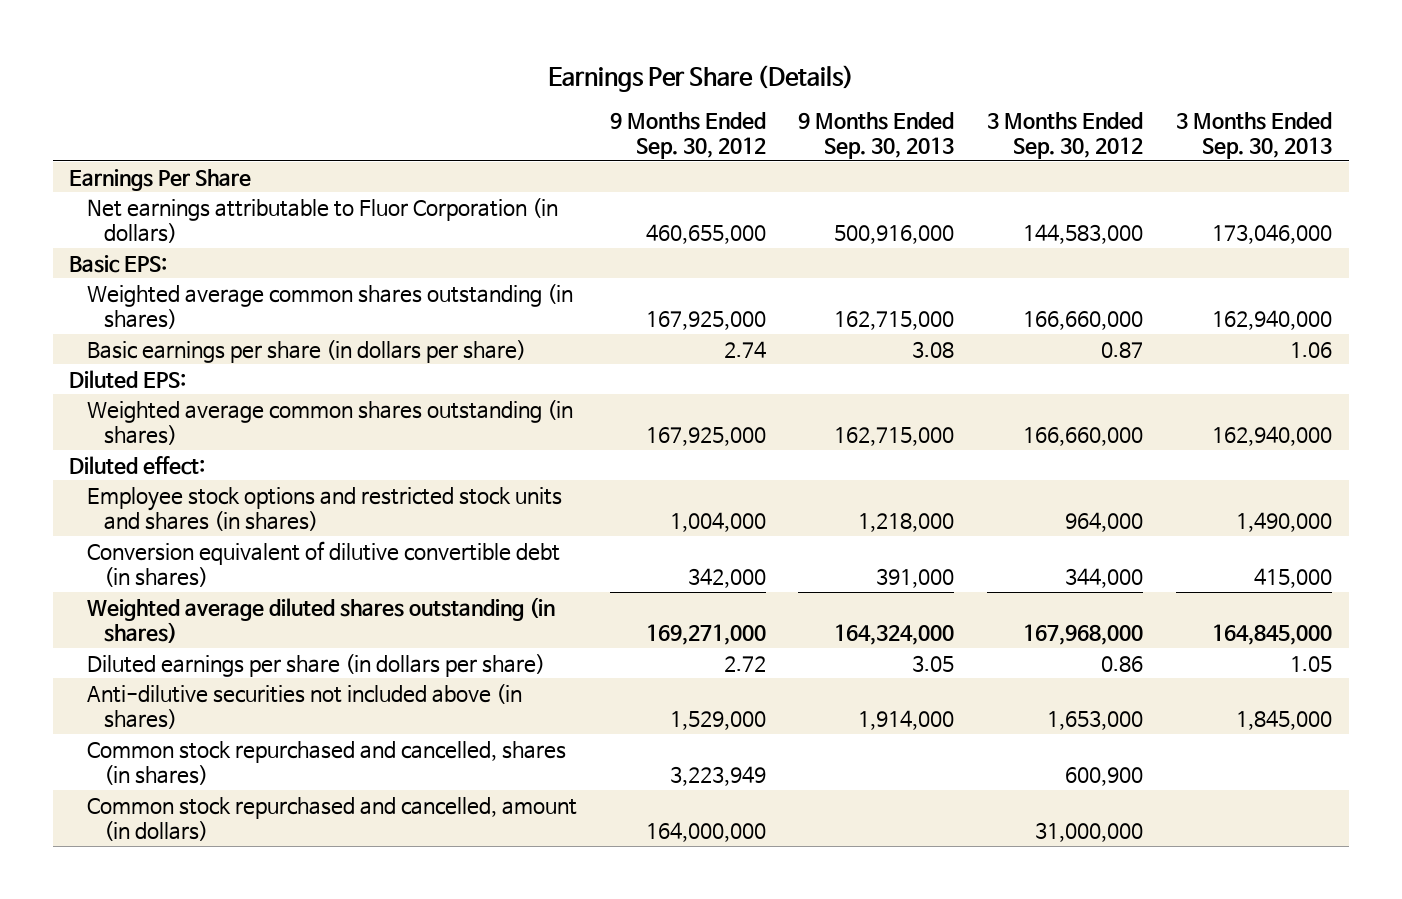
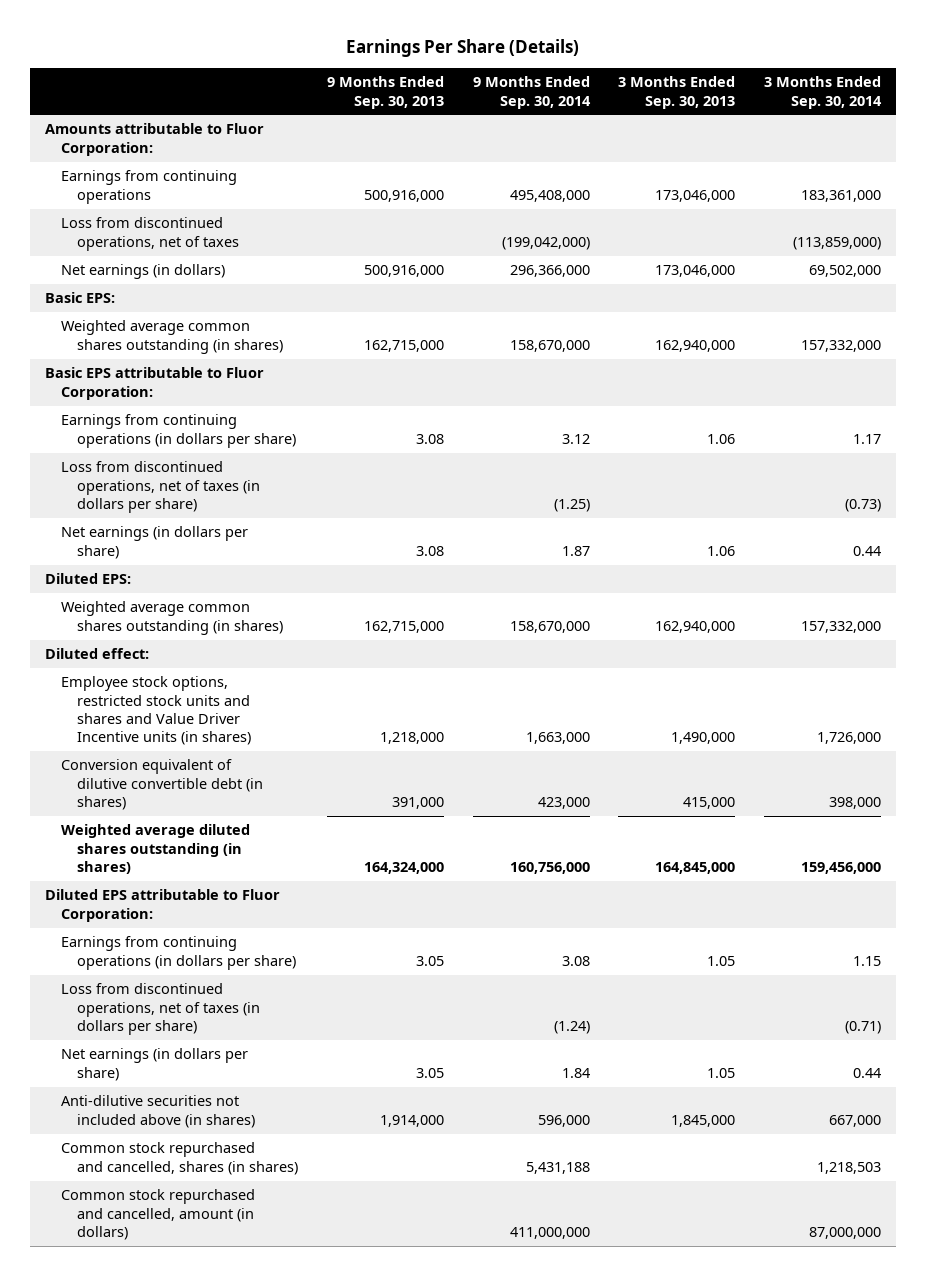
[609,111,766,160] 9 Months Ended Sep. 30, 2012 -> none
[987,111,1144,160] 3 Months Ended Sep. 30, 2012 -> none
none -> [472,76,591,109] 9 Months Ended Sep. 30, 2014
none -> [764,76,883,109] 3 Months Ended Sep. 30, 2014
[69,168,252,191] Earnings Per Share -> none
none -> [44,123,264,156] Amounts attributable to Fluor Corporation:
none -> [60,170,237,204] Earnings from continuing operations
none -> [60,217,239,251] Loss from discontinued operations, net of taxes
[86,197,558,243] Net earnings attributable to Fluor Corporation (in dollars) -> [60,264,225,280] Net earnings (in dollars)
none -> [44,367,264,400] Basic EPS attributable to Fluor Corporation:
none -> [60,414,296,448] Earnings from continuing operations (in dollars per share)
none -> [60,461,260,514] Loss from discontinued operations, net of taxes (in dollars per share)
[86,339,526,363] Basic earnings per share (in dollars per share) -> [60,526,248,559] Net earnings (in dollars per share)
[86,486,562,531] Employee stock options and restricted stock units and shares (in shares) -> [60,676,251,746] Employee stock options, restricted stock units and shares and Value Driver Incentive units (in shares)
none -> [44,889,280,922] Diluted EPS attributable to Fluor Corporation:
none -> [60,936,296,970] Earnings from continuing operations (in dollars per share)
none -> [60,983,260,1036] Loss from discontinued operations, net of taxes (in dollars per share)
[86,653,545,677] Diluted earnings per share (in dollars per share) -> [60,1048,248,1081] Net earnings (in dollars per share)

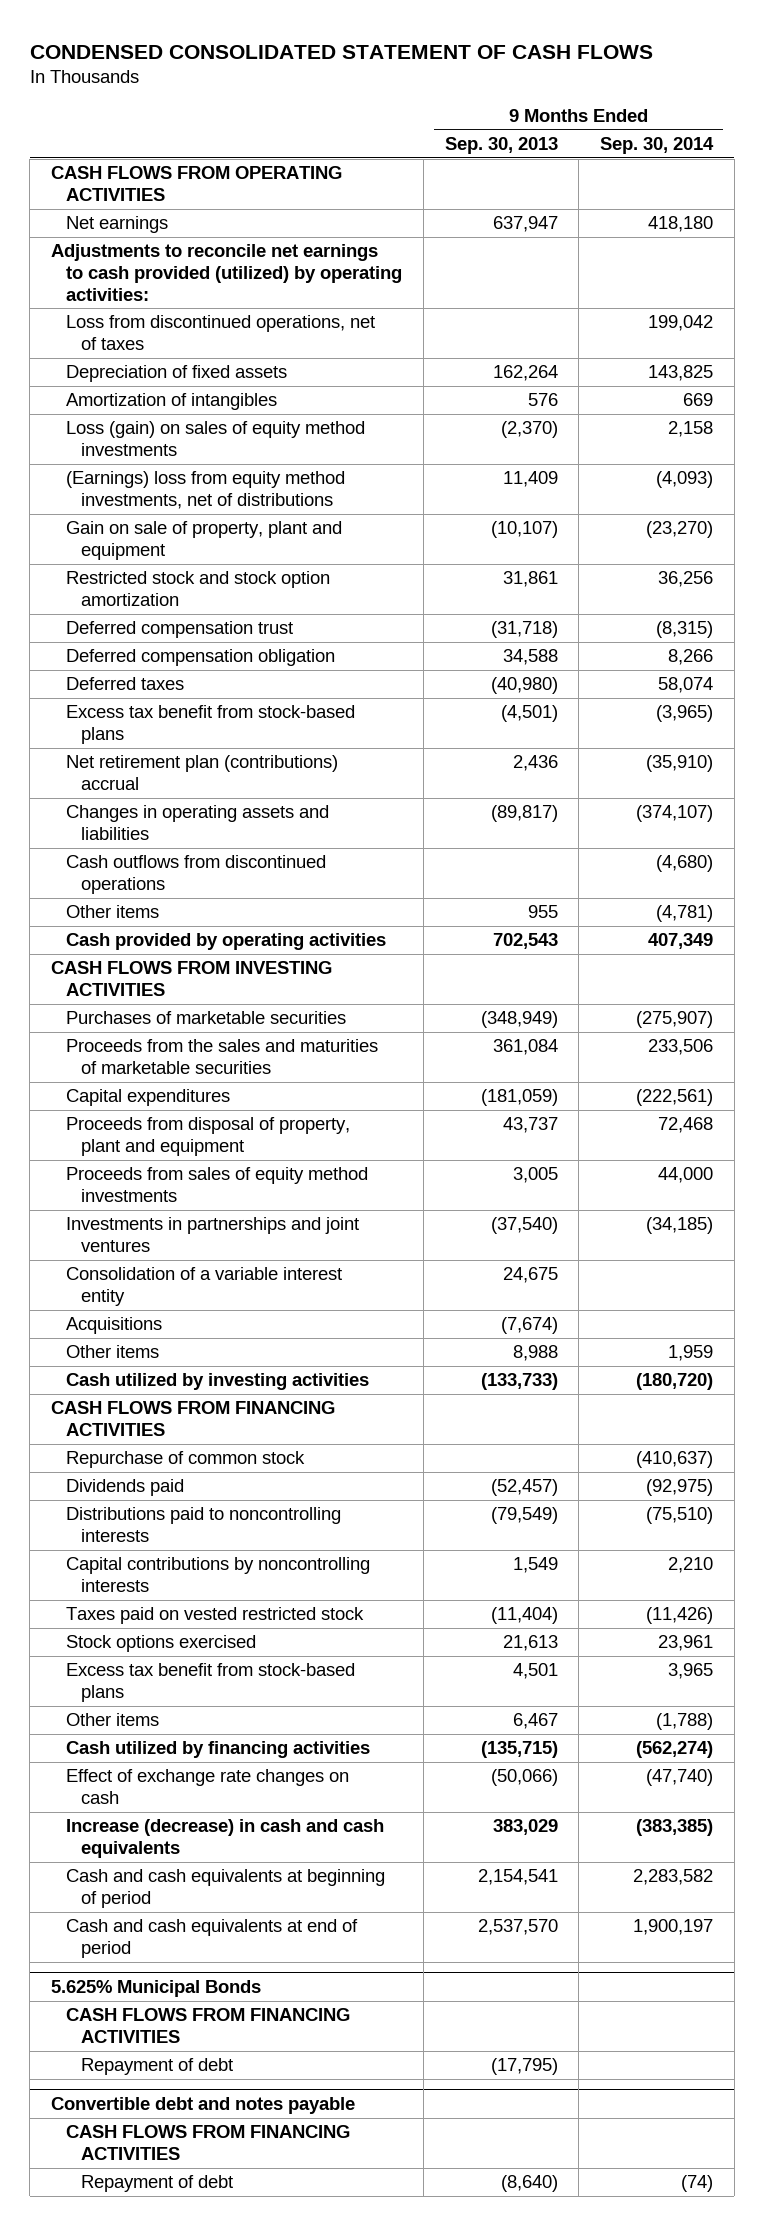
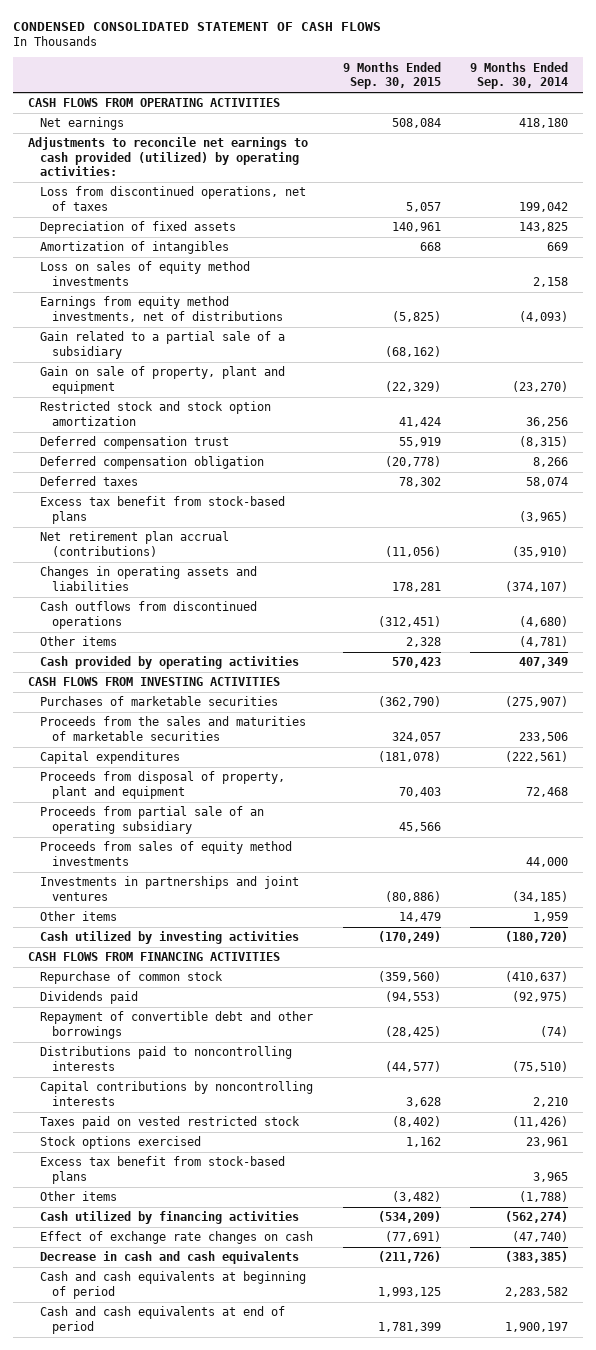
[444,137,558,155] Sep. 30, 2013 -> none
none -> [342,61,441,89] 9 Months Ended Sep. 30, 2015
[66,421,366,457] Loss (gain) on sales of equity method investments -> [39,261,250,286] Loss on sales of equity method investments
[66,471,346,510] (Earnings) loss from equity method investments, net of distributions -> [39,296,284,322] Earnings from equity method investments, net of distributions
none -> [39,331,285,359] Gain related to a partial sale of a subsidiary
[66,755,339,791] Net retirement plan (contributions) accrual -> [39,531,229,557] Net retirement plan accrual (contributions)
none -> [39,806,264,834] Proceeds from partial sale of an operating subsidiary
[66,1267,343,1307] Consolidation of a variable interest entity -> none
[66,1317,163,1335] Acquisitions -> none
none -> [39,1011,313,1039] Repayment of convertible debt and other borrowings
[66,1819,385,1859] Increase (decrease) in cash and cash equivalents -> [39,1251,299,1265] Decrease in cash and cash equivalents
[51,1980,262,1998] 5.625% Municipal Bonds -> none
[66,2008,351,2044] CASH FLOWS FROM FINANCING ACTIVITIES -> none
[81,2058,234,2076] Repayment of debt -> none
[51,2097,356,2115] Convertible debt and notes payable -> none
[66,2125,351,2161] CASH FLOWS FROM FINANCING ACTIVITIES -> none
[81,2175,234,2193] Repayment of debt -> none

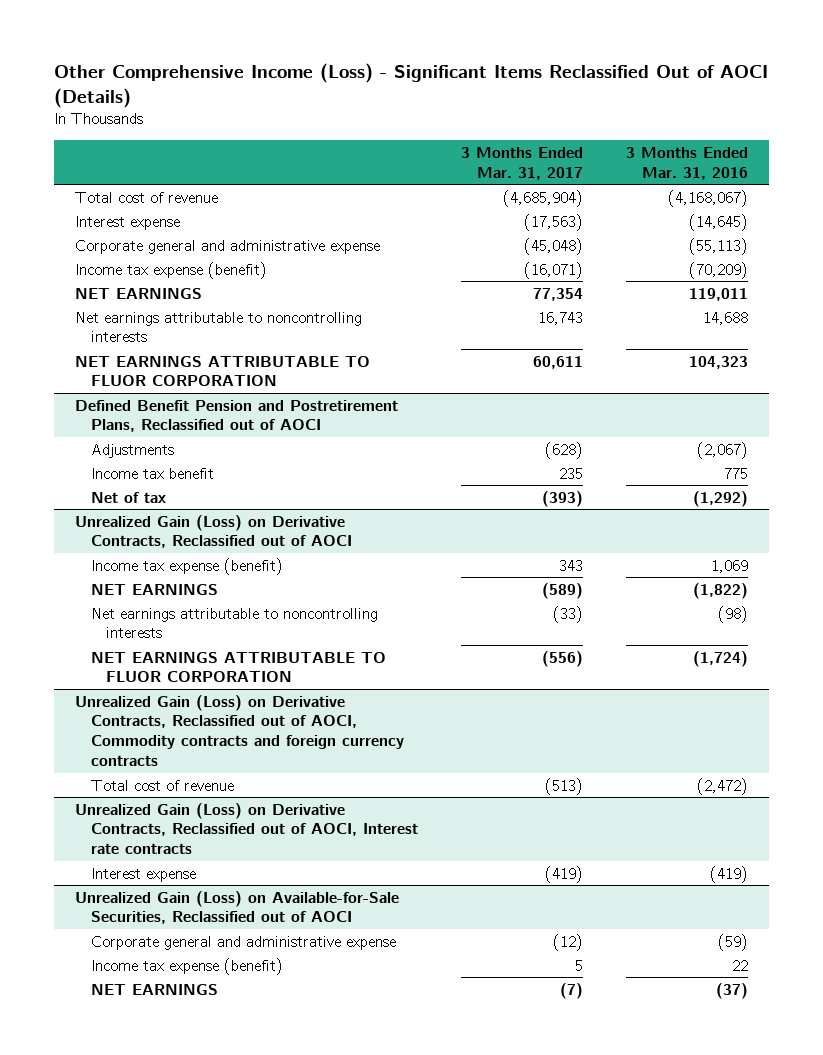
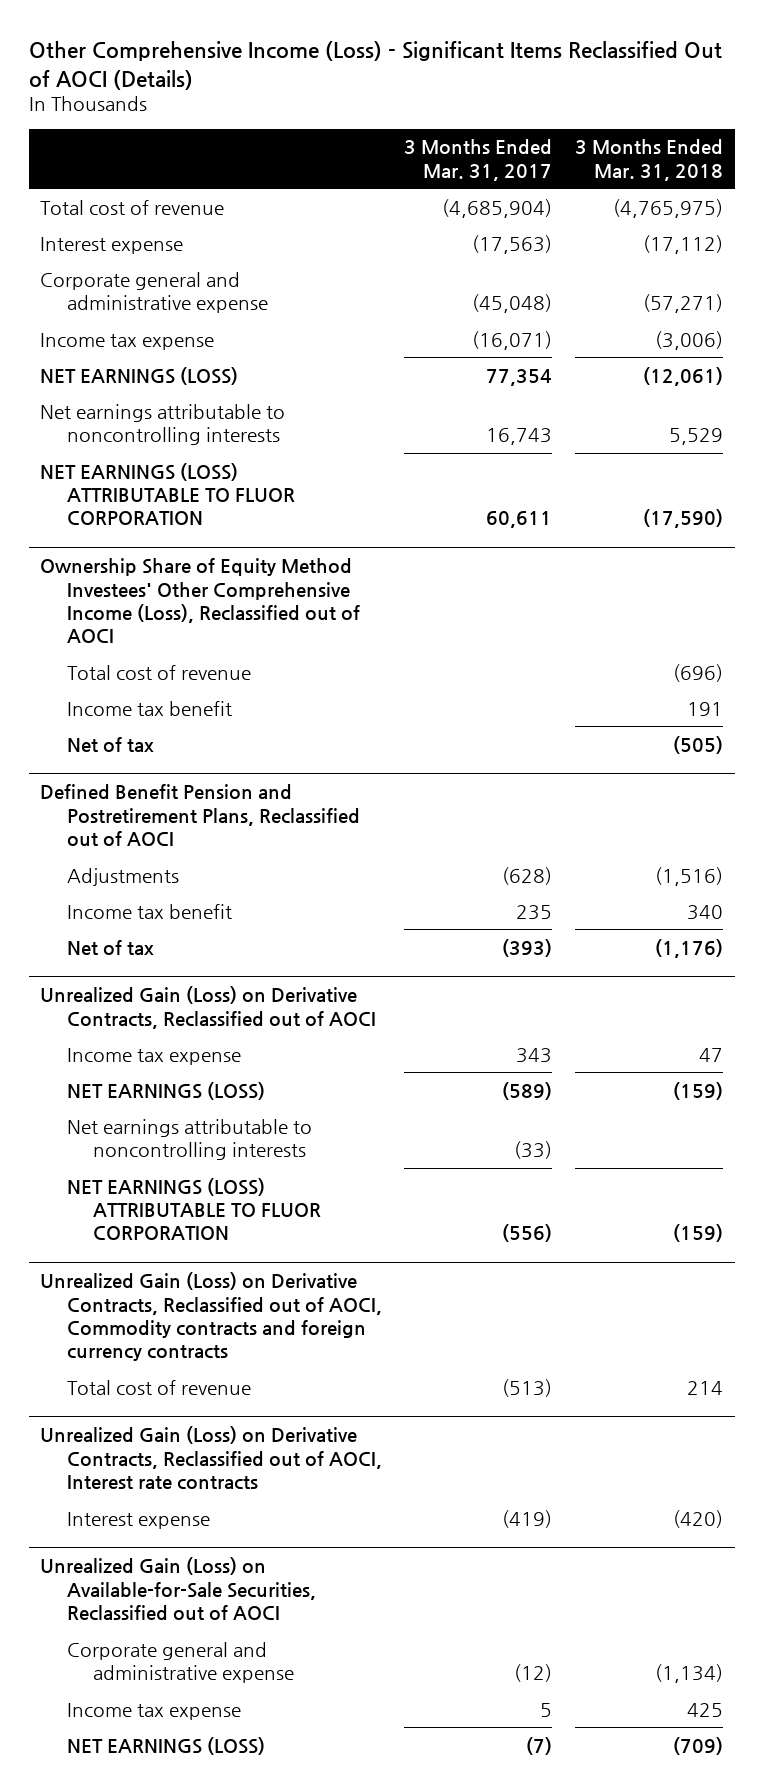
[625,146,748,180] 3 Months Ended Mar. 31, 2016 -> none
none -> [575,139,724,181] 3 Months Ended Mar. 31, 2018
[75,261,268,279] Income tax expense (benefit) -> [40,332,215,350] Income tax expense
[75,287,203,299] NET EARNINGS -> [40,366,239,385] NET EARNINGS (LOSS)
[75,355,371,387] NET EARNINGS ATTRIBUTABLE TO FLUOR CORPORATION -> [40,462,295,526] NET EARNINGS (LOSS) ATTRIBUTABLE TO FLUOR CORPORATION
none -> [40,558,360,644] Ownership Share of Equity Method Investees' Other Comprehensive Income (Loss), Reclassified out of AOCI
none -> [66,664,251,680] Total cost of revenue
none -> [66,700,232,716] Income tax benefit
none -> [66,736,154,752] Net of tax
[90,557,283,575] Income tax expense (benefit) -> [66,1047,241,1065] Income tax expense
[90,583,218,595] NET EARNINGS -> [66,1081,265,1100] NET EARNINGS (LOSS)
[90,651,386,683] NET EARNINGS ATTRIBUTABLE TO FLUOR CORPORATION -> [66,1177,322,1241] NET EARNINGS (LOSS) ATTRIBUTABLE TO FLUOR CORPORATION
[90,957,283,975] Income tax expense (benefit) -> [66,1702,241,1720] Income tax expense
[90,983,218,995] NET EARNINGS -> [66,1736,265,1755] NET EARNINGS (LOSS)

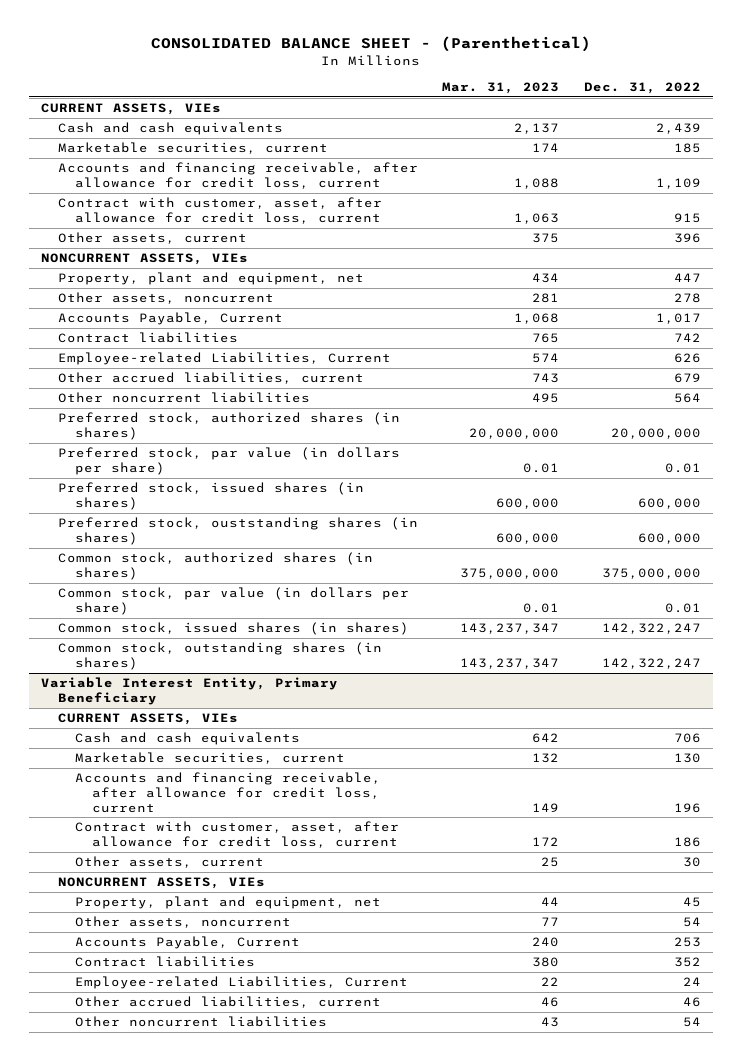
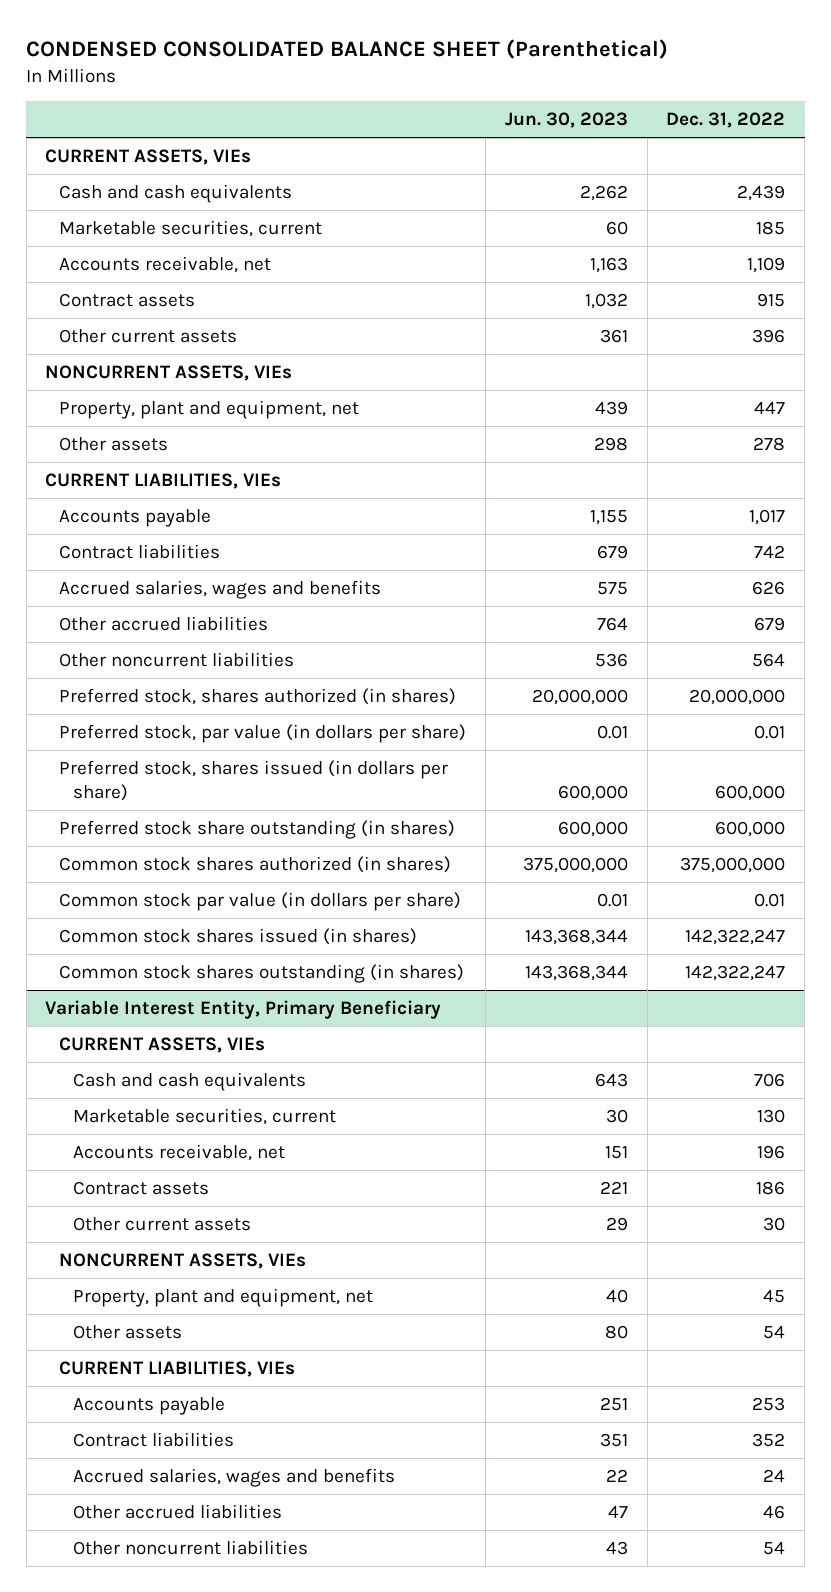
[151,36,592,53] CONSOLIDATED BALANCE SHEET - (Parenthetical) -> [26,38,669,59] CONDENSED CONSOLIDATED BALANCE SHEET (Parenthetical)
[442,82,560,95] Mar. 31, 2023 -> none
none -> [504,112,628,129] Jun. 30, 2023
[58,162,419,189] Accounts and financing receivable, after allowance for credit loss, current -> [59,256,272,274] Accounts receivable, net
[58,197,383,224] Contract with customer, asset, after allowance for credit loss, current -> [59,293,196,308] Contract assets
[58,232,248,245] Other assets, current -> [59,329,238,344] Other current assets
[58,292,275,305] Other assets, noncurrent -> [59,437,169,452] Other assets
none -> [45,473,282,490] CURRENT LIABILITIES, VIEs
[58,312,284,326] Accounts Payable, Current -> [59,509,212,528] Accounts payable
[58,352,392,366] Employee-related Liabilities, Current -> [59,580,382,600] Accrued salaries, wages and benefits
[58,372,365,385] Other accrued liabilities, current -> [59,616,269,632] Other accrued liabilities
[58,412,401,440] Preferred stock, authorized shares (in shares) -> [59,688,457,706] Preferred stock, shares authorized (in shares)
[58,482,365,510] Preferred stock, issued shares (in shares) -> [59,760,449,802] Preferred stock, shares issued (in dollars per share)
[58,517,419,545] Preferred stock, ouststanding shares (in shares) -> [59,820,456,840] Preferred stock share outstanding (in shares)
[58,552,374,580] Common stock, authorized shares (in shares) -> [59,856,452,874] Common stock shares authorized (in shares)
[58,587,410,615] Common stock, par value (in dollars per share) -> [59,892,462,912] Common stock par value (in dollars per share)
[58,622,410,636] Common stock, issued shares (in shares) -> [59,928,418,946] Common stock shares issued (in shares)
[58,642,383,670] Common stock, outstanding shares (in shares) -> [59,964,465,984] Common stock shares outstanding (in shares)
[74,772,381,813] Accounts and financing receivable, after allowance for credit loss, current -> [73,1144,286,1162] Accounts receivable, net
[74,821,399,848] Contract with customer, asset, after allowance for credit loss, current -> [73,1181,210,1196] Contract assets
[74,856,264,869] Other assets, current -> [73,1217,252,1232] Other current assets
[74,916,291,929] Other assets, noncurrent -> [73,1325,183,1340] Other assets
none -> [59,1361,296,1378] CURRENT LIABILITIES, VIEs
[74,936,300,950] Accounts Payable, Current -> [73,1397,226,1416] Accounts payable
[74,976,408,990] Employee-related Liabilities, Current -> [73,1468,396,1488] Accrued salaries, wages and benefits
[74,996,381,1009] Other accrued liabilities, current -> [73,1504,283,1520] Other accrued liabilities

